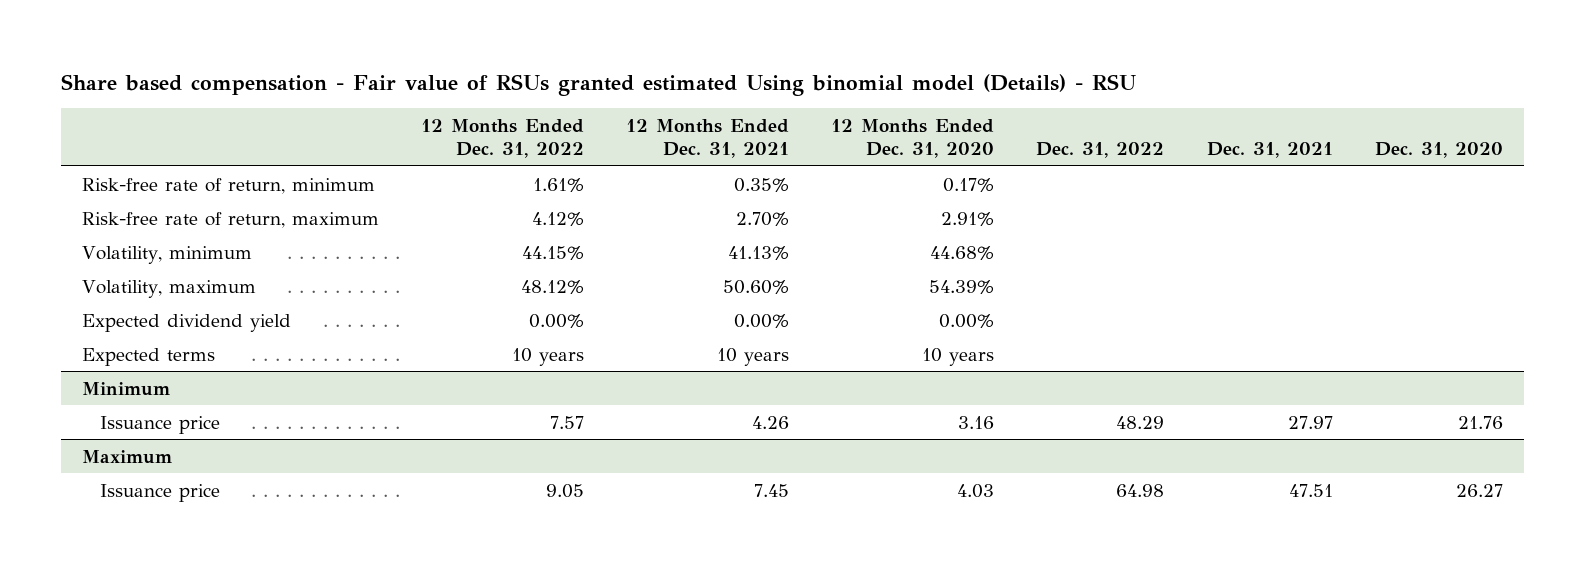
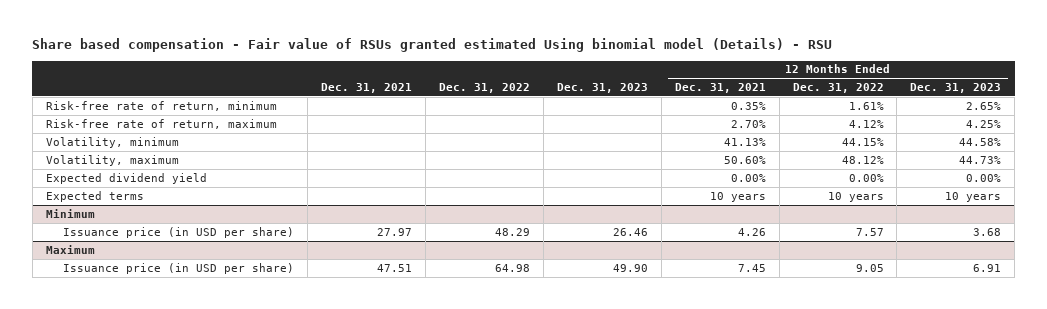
[831,118,995,159] 12 Months Ended Dec. 31, 2020 -> none
[1374,142,1503,159] Dec. 31, 2020 -> none
none -> [556,82,648,93] Dec. 31, 2023
none -> [910,82,1002,93] Dec. 31, 2023
[100,415,221,434] Issuance price -> [63,226,295,238] Issuance price (in USD per share)
[100,483,221,502] Issuance price -> [63,262,295,274] Issuance price (in USD per share)

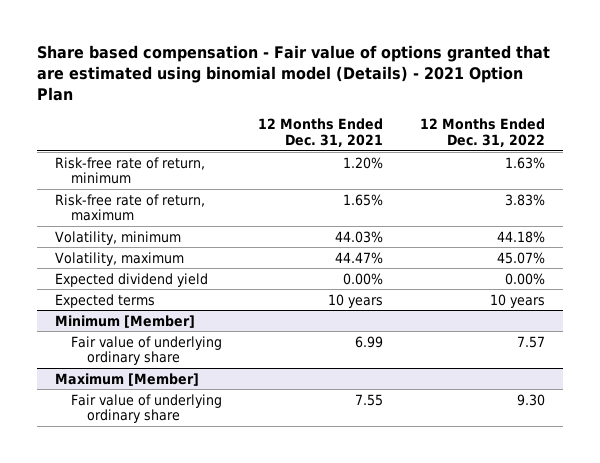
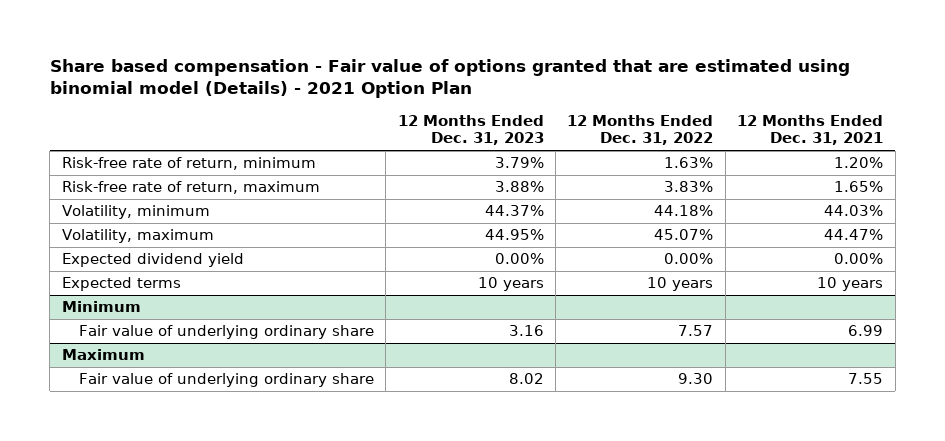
none -> [397,115,544,146] 12 Months Ended Dec. 31, 2023
[55,314,196,328] Minimum [Member] -> [61,301,141,313] Minimum
[55,372,200,386] Maximum [Member] -> [61,349,145,361] Maximum

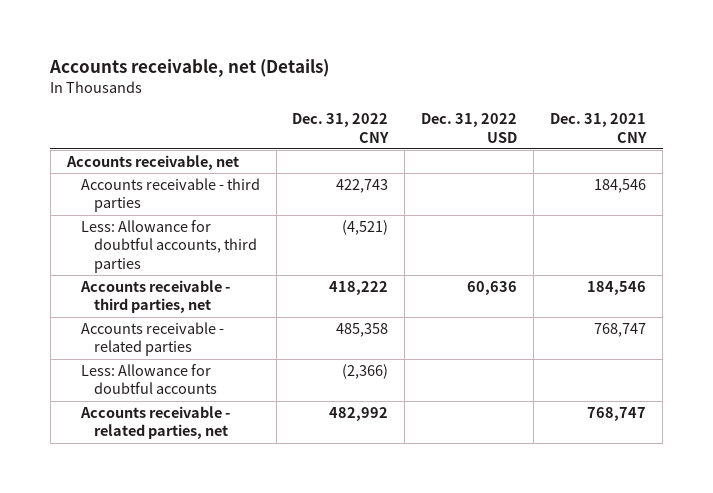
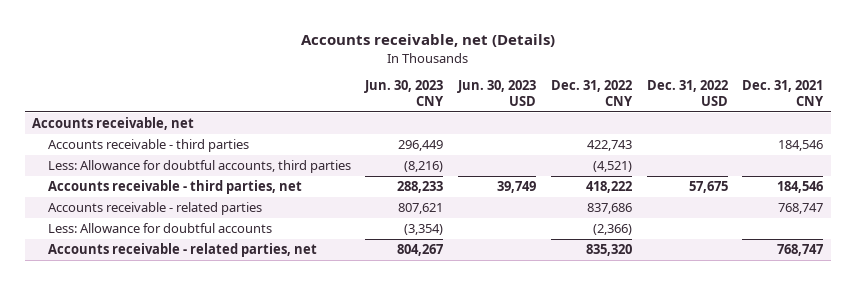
none -> [364,80,445,107] Jun. 30, 2023 CNY
none -> [457,80,537,107] Jun. 30, 2023 USD
[467,280,518,295] 60,636 -> [688,180,728,193] 57,675
[336,322,389,337] 485,358 -> [586,202,632,214] 837,686
[329,406,389,421] 482,992 -> [585,243,632,256] 835,320

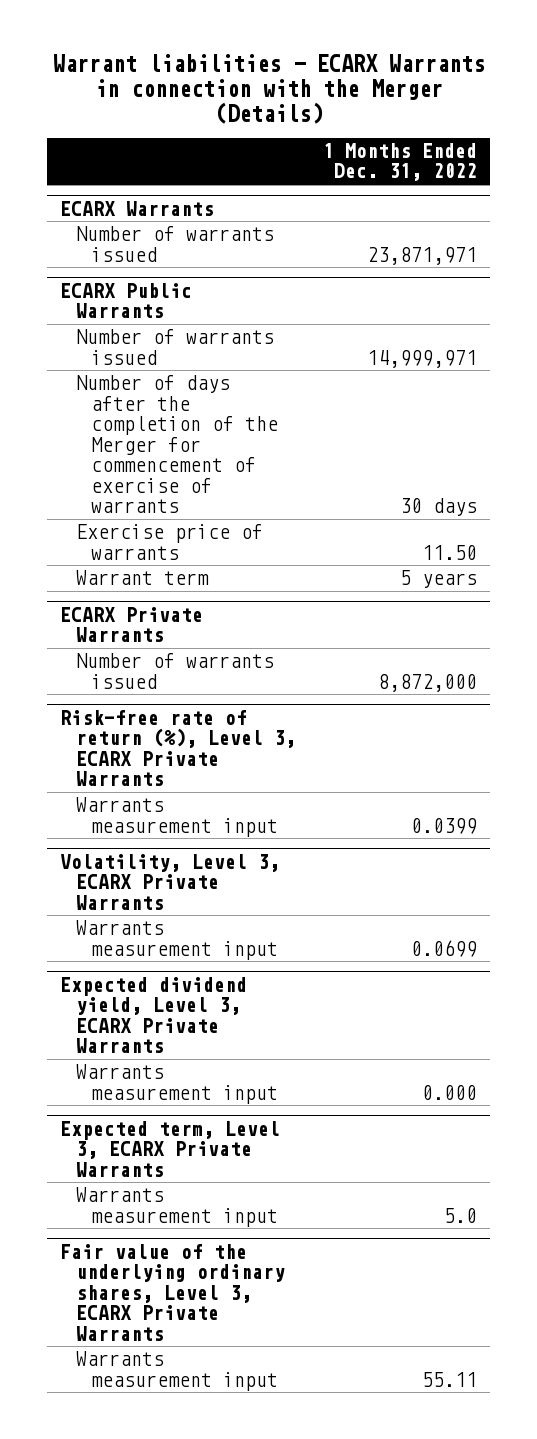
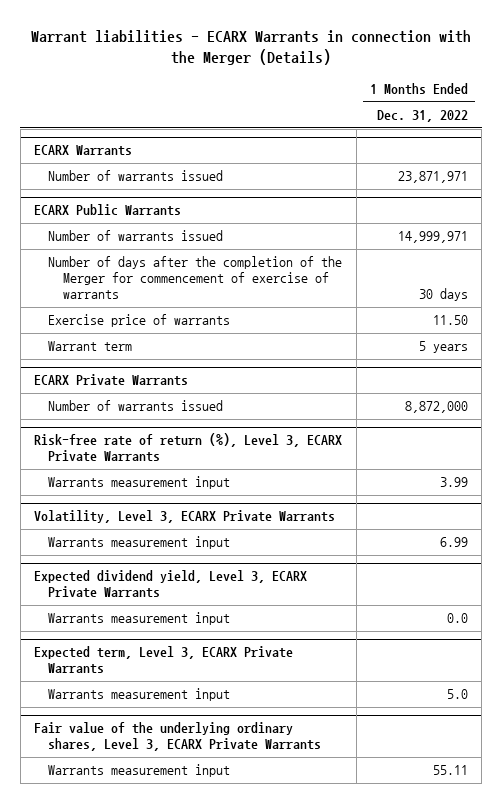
[410,817,477,834] 0.0399 -> [439,477,468,488] 3.99
[410,939,477,957] 0.0699 -> [439,537,468,548] 6.99
[421,1084,477,1100] 0.000 -> [446,613,468,624] 0.0

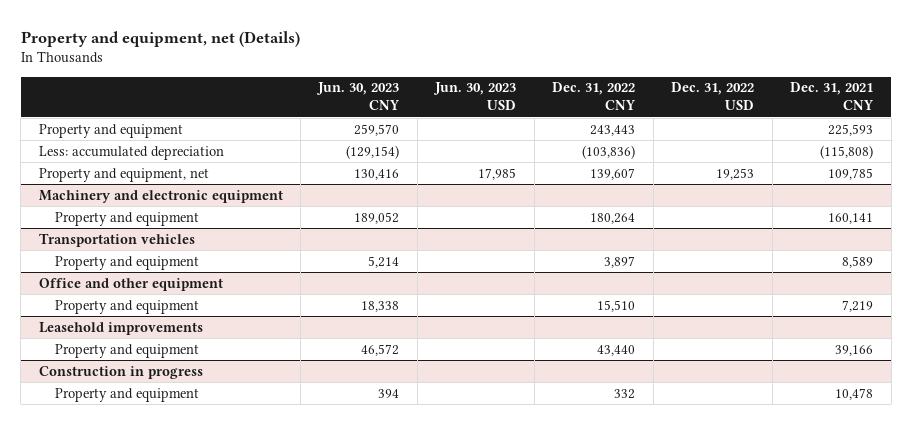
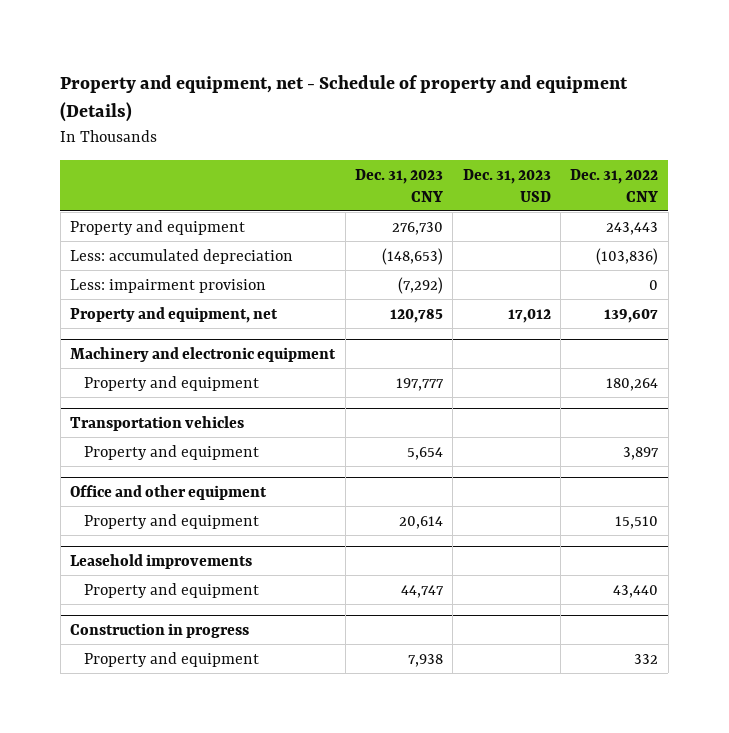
[20,30,300,47] Property and equipment, net (Details) -> [60,74,629,123] Property and equipment, net - Schedule of property and equipment (Details)
[316,82,401,111] Jun. 30, 2023 CNY -> none
[433,82,517,111] Jun. 30, 2023 USD -> none
[671,82,755,111] Dec. 31, 2022 USD -> none
[790,82,875,111] Dec. 31, 2021 CNY -> none
none -> [354,168,443,202] Dec. 31, 2023 CNY
none -> [462,168,551,202] Dec. 31, 2023 USD
none -> [70,278,267,293] Less: impairment provision

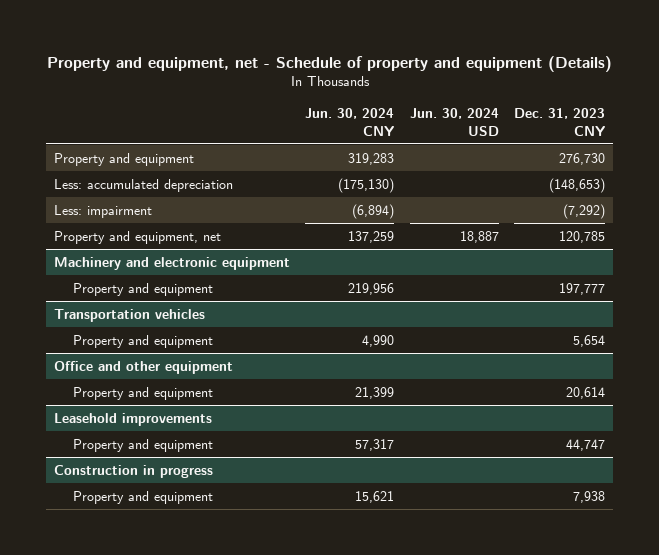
[462,168,551,202] Dec. 31, 2023 USD -> none
[570,168,659,202] Dec. 31, 2022 CNY -> none
none -> [305,108,395,136] Jun. 30, 2024 CNY
none -> [409,108,499,136] Jun. 30, 2024 USD
[70,278,267,293] Less: impairment provision -> [53,205,152,219] Less: impairment

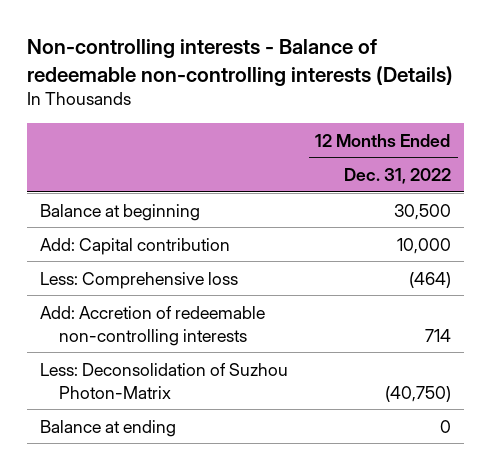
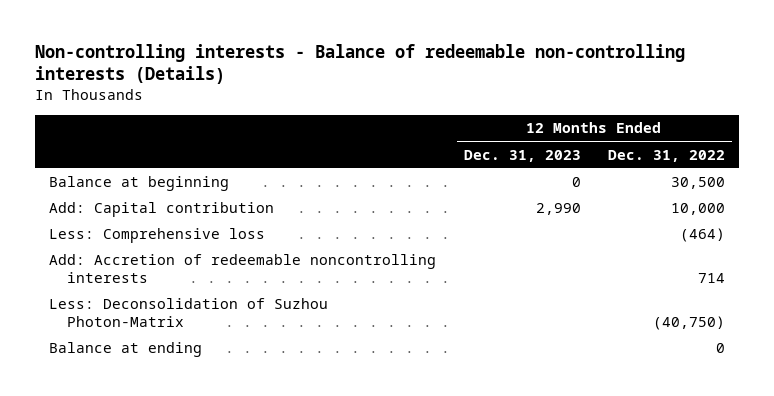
none -> [463,149,581,162] Dec. 31, 2023
[40,305,266,346] Add: Accretion of redeemable non-controlling interests -> [48,254,436,283] Add: Accretion of redeemable noncontrolling interests

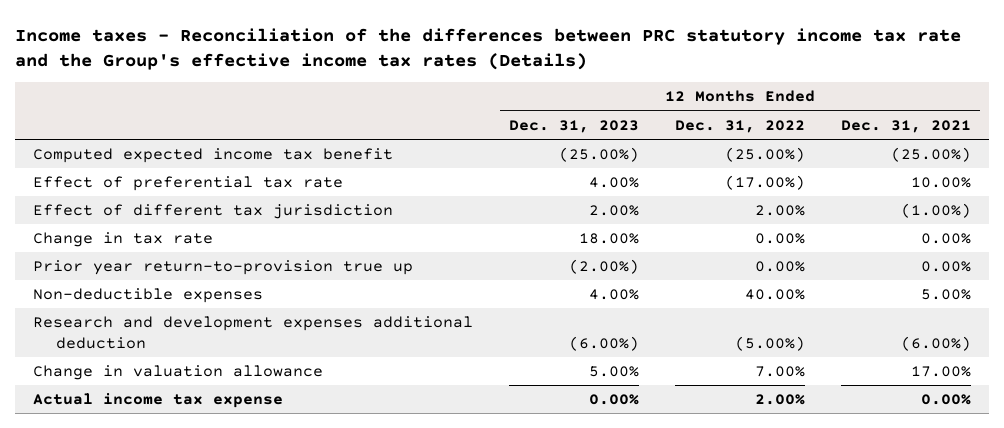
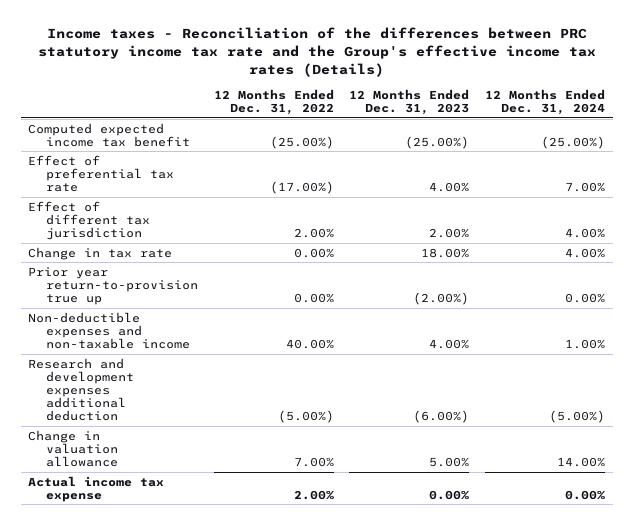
[840,119,971,133] Dec. 31, 2021 -> none
none -> [485,88,606,116] 12 Months Ended Dec. 31, 2024
[33,288,264,304] Non-deductible expenses -> [28,311,190,350] Non-deductible expenses and non-taxable income

